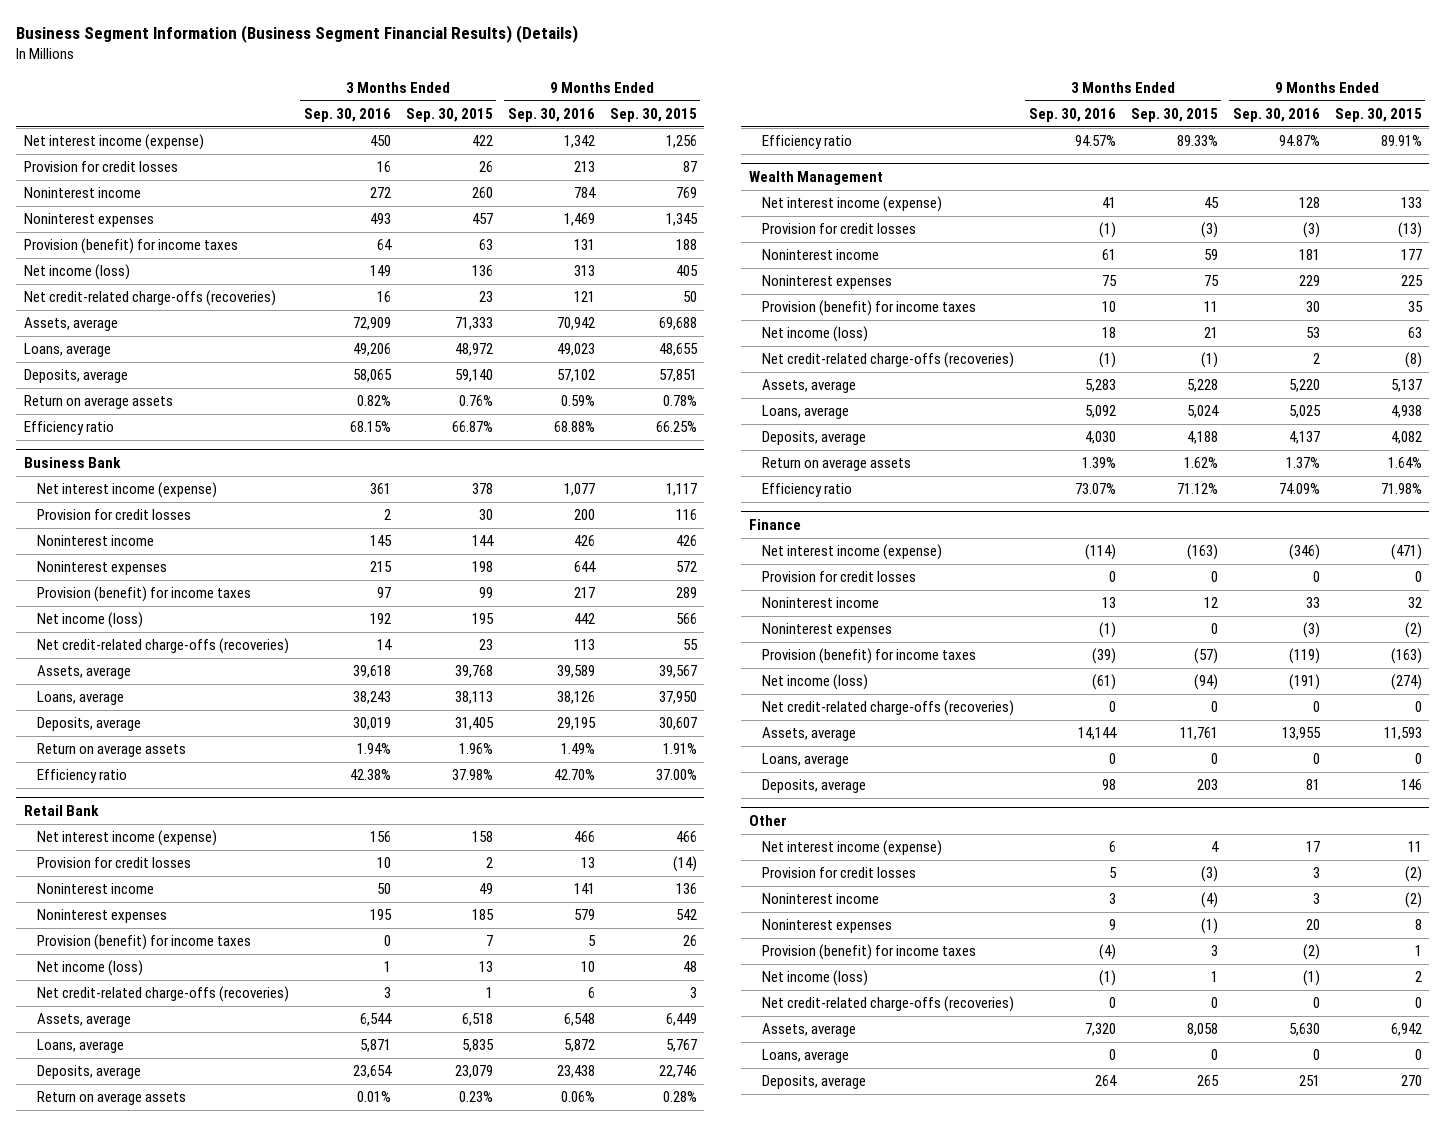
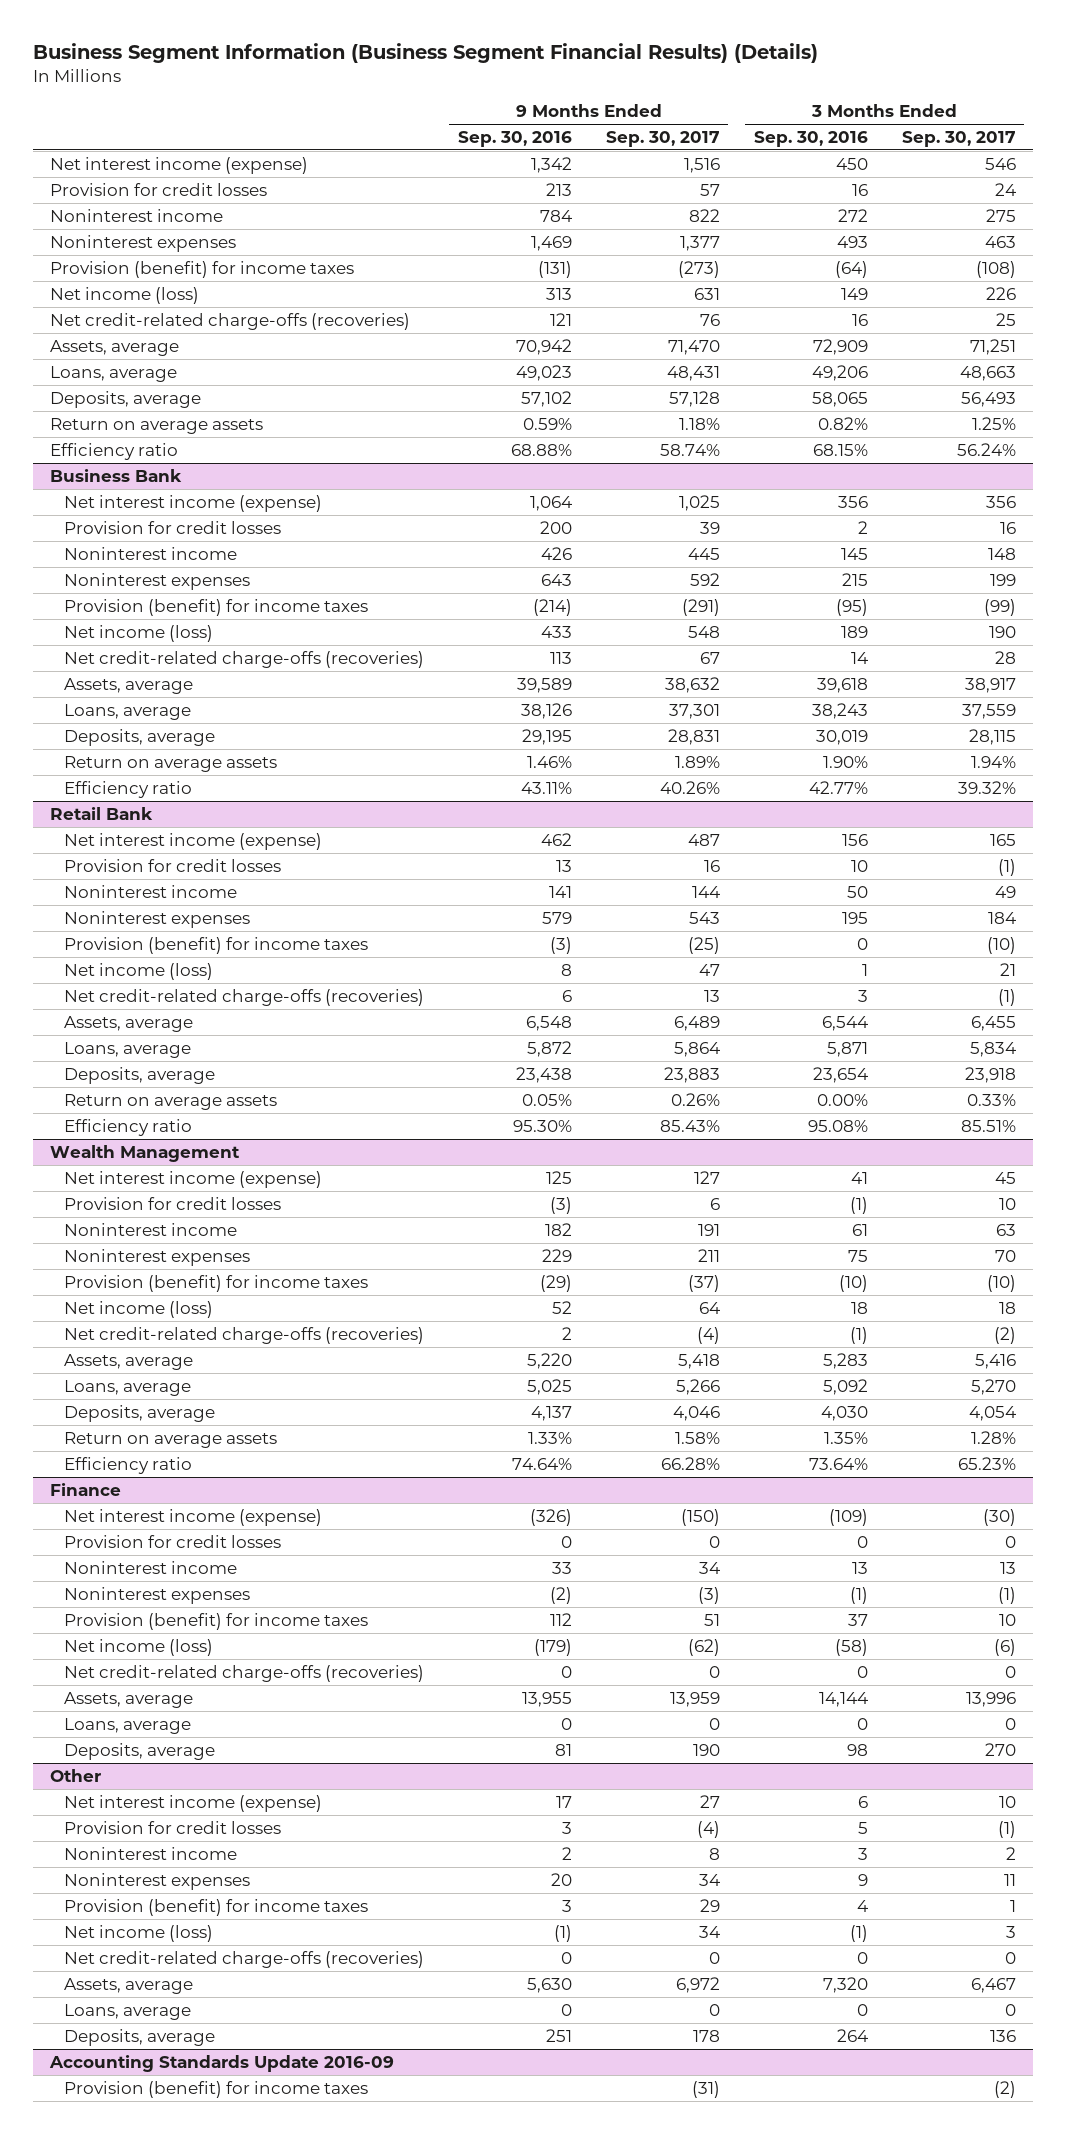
[405,107,493,122] Sep. 30, 2015 -> none
[609,107,697,122] Sep. 30, 2015 -> none
none -> [605,130,720,147] Sep. 30, 2017
none -> [901,130,1016,147] Sep. 30, 2017
[376,239,392,251] 64 -> [834,260,868,278] (64)
[573,239,595,251] 131 -> [537,260,572,278] (131)
[369,483,391,495] 361 -> [837,495,868,508] 356
[563,483,595,497] 1,077 -> [529,495,572,511] 1,064
[573,561,596,573] 644 -> [540,573,572,586] 643
[376,587,391,599] 97 -> [835,598,868,616] (95)
[573,587,595,599] 217 -> [532,598,572,616] (214)
[369,613,391,625] 192 -> [840,625,868,638] 189
[573,613,595,625] 442 -> [540,625,572,638] 433
[356,743,391,755] 1.94% -> [822,755,868,768] 1.90%
[560,743,595,755] 1.49% -> [526,755,572,768] 1.46%
[349,769,391,781] 42.38% -> [808,780,868,794] 42.77%
[553,769,595,781] 42.70% -> [520,781,572,794] 43.11%
[573,831,595,843] 466 -> [540,832,572,846] 462
[587,935,596,947] 5 -> [549,936,572,954] (3)
[580,961,595,973] 10 -> [560,963,572,976] 8
[356,1091,391,1103] 0.01% -> [816,1093,868,1106] 0.00%
[560,1091,595,1103] 0.06% -> [521,1093,572,1106] 0.05%
[1074,135,1116,147] 94.57% -> [807,1119,868,1132] 95.08%
[1278,135,1320,147] 94.87% -> [512,1119,572,1132] 95.30%
[1298,197,1320,209] 128 -> [545,1170,572,1184] 125
[1298,249,1320,261] 181 -> [544,1222,572,1236] 182
[1101,301,1116,313] 10 -> [838,1274,868,1292] (10)
[1305,301,1320,313] 30 -> [539,1274,572,1292] (29)
[1305,327,1320,339] 53 -> [551,1300,572,1314] 52
[1081,457,1116,469] 1.39% -> [823,1431,868,1444] 1.35%
[1285,457,1320,469] 1.37% -> [527,1431,572,1444] 1.33%
[1074,483,1116,495] 73.07% -> [808,1457,868,1470] 73.64%
[1278,483,1320,495] 74.09% -> [511,1457,572,1470] 74.64%
[1084,544,1116,561] (114) -> [828,1508,868,1526] (109)
[1288,544,1320,561] (346) -> [529,1508,572,1526] (326)
[1302,622,1320,639] (3) -> [549,1586,572,1604] (2)
[1091,648,1116,665] (39) -> [847,1613,868,1626] 37
[1288,648,1320,665] (119) -> [549,1612,572,1626] 112
[1091,674,1116,691] (61) -> [834,1638,868,1656] (58)
[1288,674,1320,691] (191) -> [533,1638,572,1656] (179)
[1312,893,1320,905] 3 -> [561,1846,572,1860] 2
[1098,944,1116,961] (4) -> [856,1899,868,1912] 4
[1302,944,1320,961] (2) -> [561,1899,572,1912] 3
none -> [48,2054,394,2072] Accounting Standards Update 2016-09
none -> [63,2080,368,2098] Provision (benefit) for income taxes

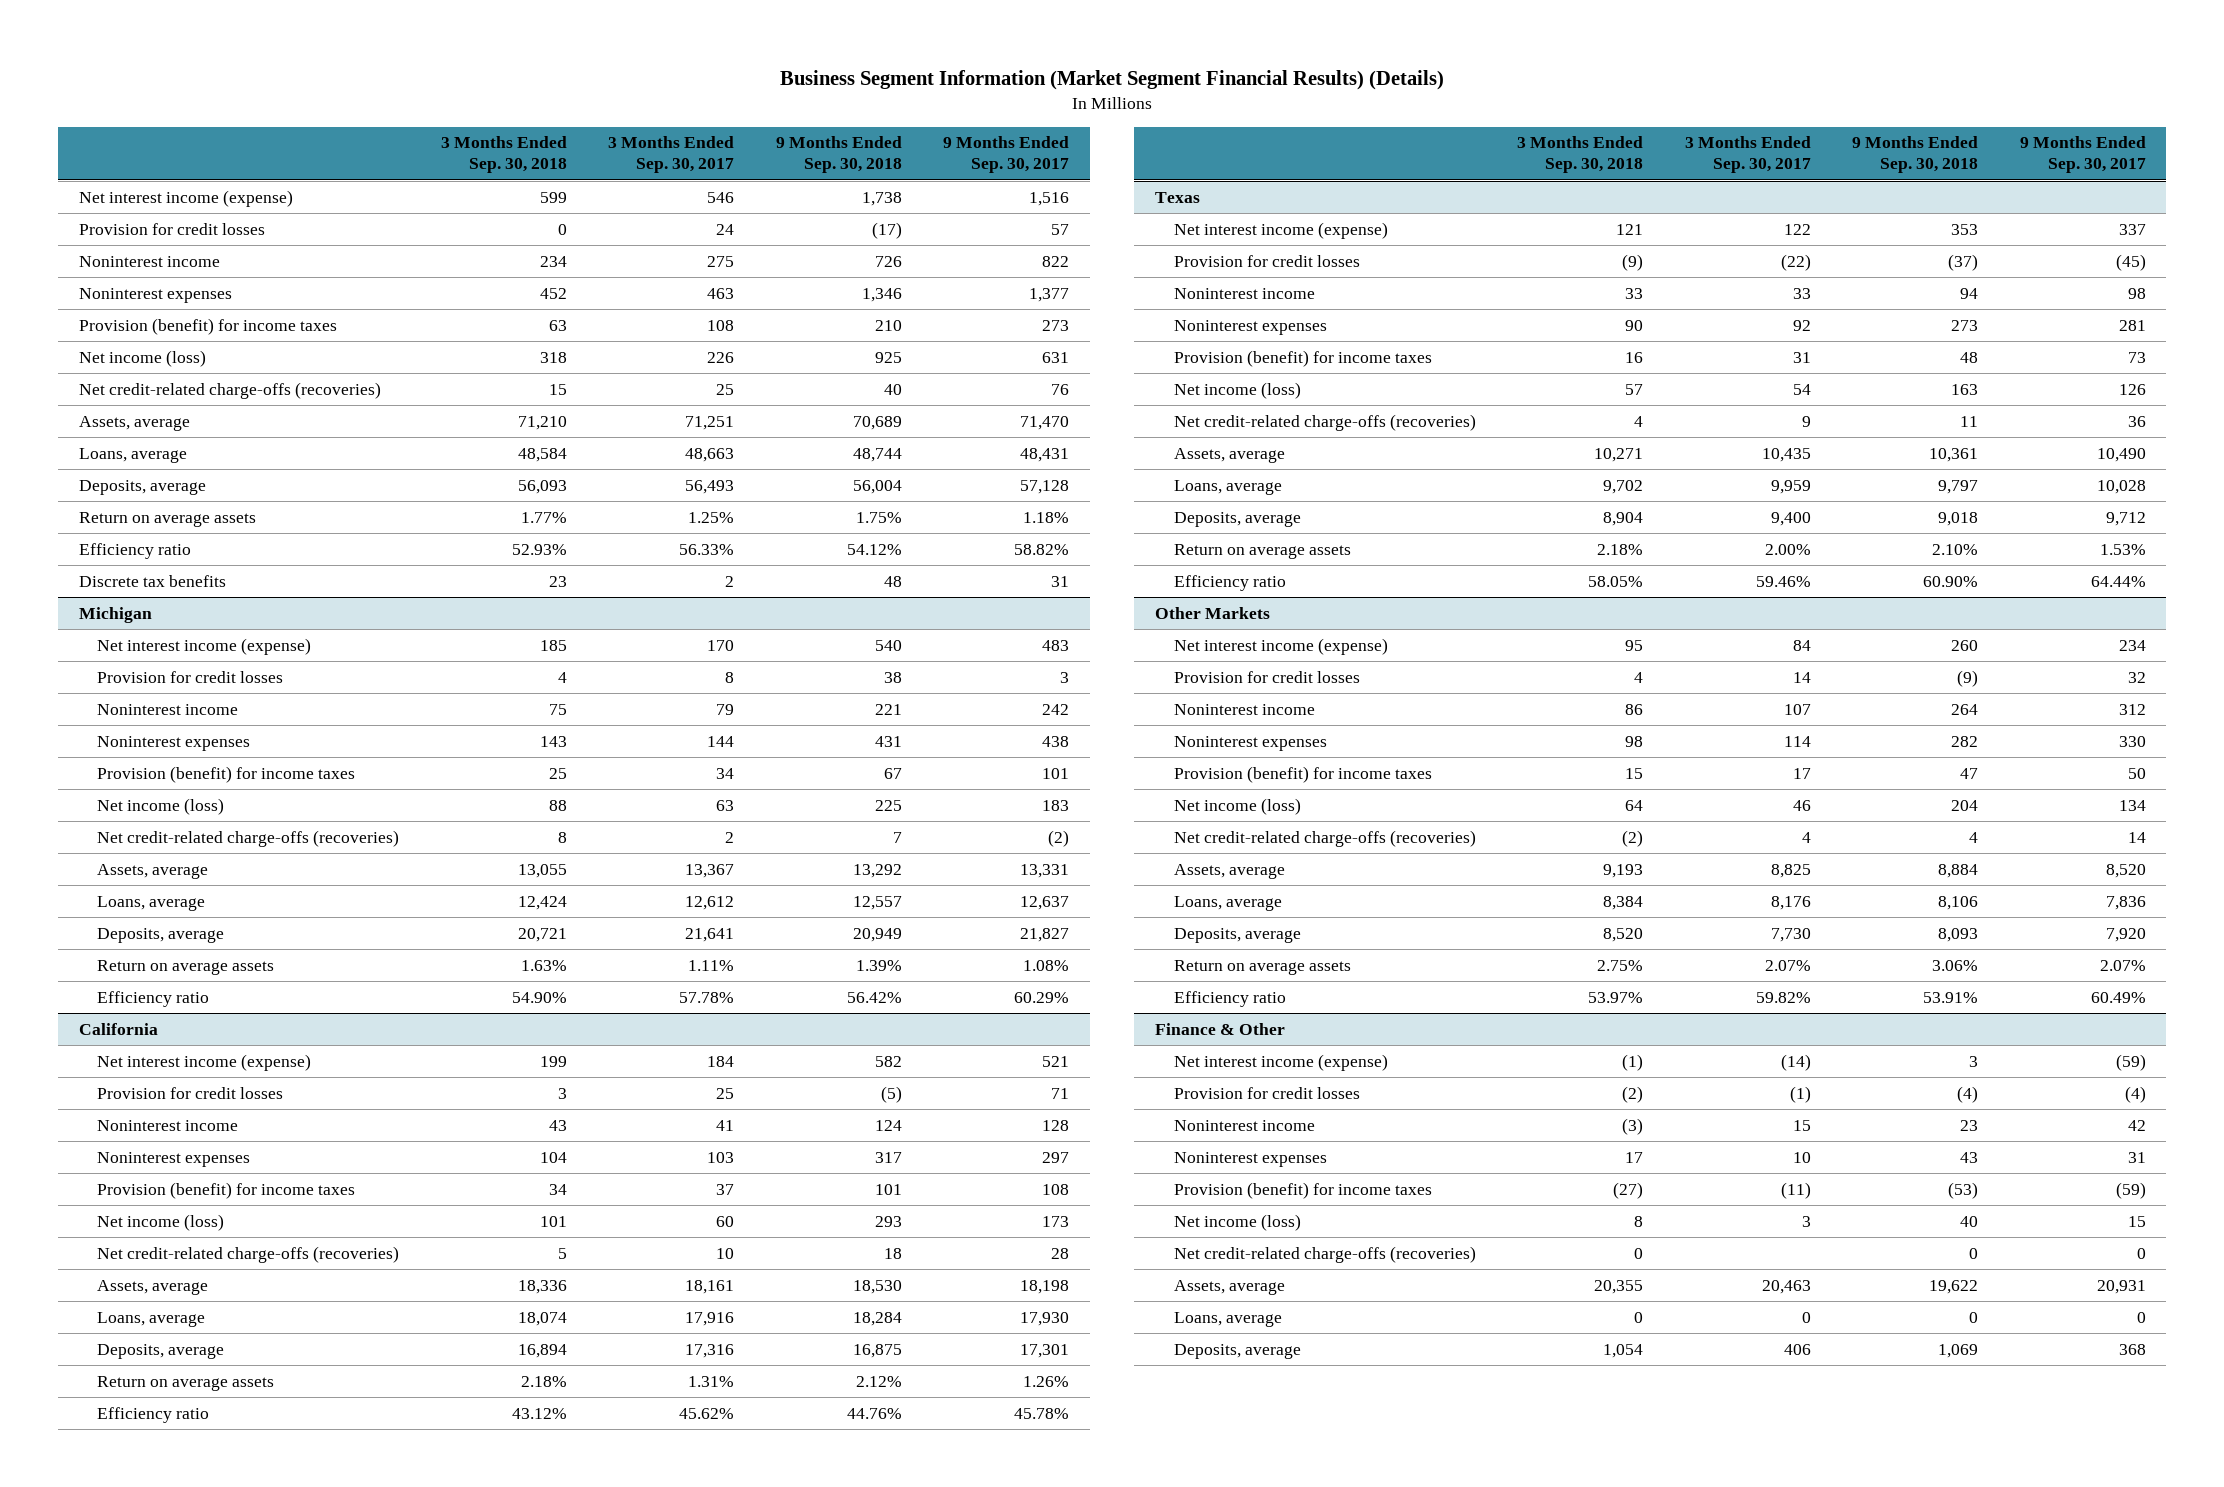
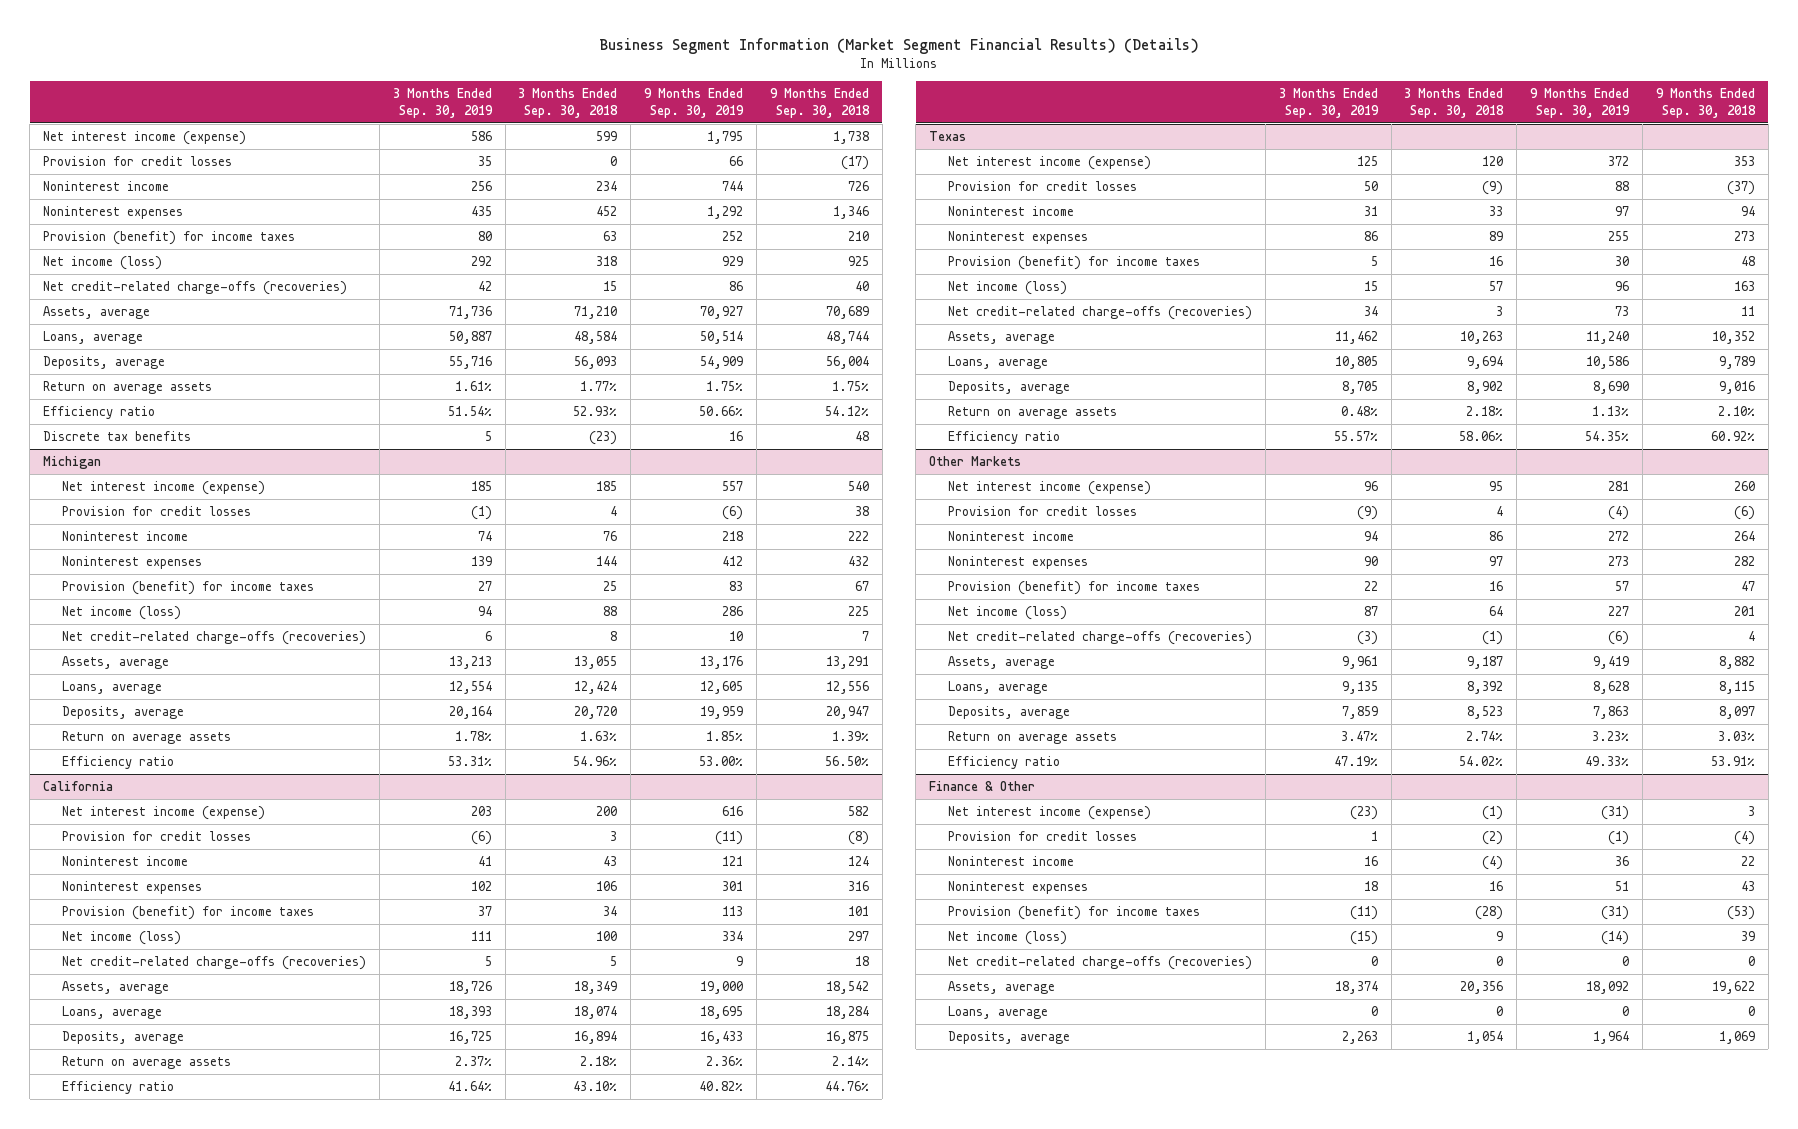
[608,136,735,174] 3 Months Ended Sep. 30, 2017 -> none
[943,136,1070,174] 9 Months Ended Sep. 30, 2017 -> none
none -> [392,88,493,119] 3 Months Ended Sep. 30, 2019
none -> [644,88,745,119] 9 Months Ended Sep. 30, 2019
[548,575,567,587] 23 -> [589,430,618,445] (23)
[548,703,567,715] 75 -> [603,530,618,541] 76
[874,703,902,715] 221 -> [848,530,870,541] 222
[539,735,567,747] 143 -> [596,555,618,566] 144
[874,735,902,747] 431 -> [848,555,870,566] 432
[852,863,902,878] 13,292 -> [826,655,870,669] 13,291
[852,895,902,910] 12,557 -> [826,680,870,694] 12,556
[517,927,567,942] 20,721 -> [574,705,618,719] 20,720
[852,927,902,942] 20,949 -> [826,705,870,719] 20,947
[511,991,567,1003] 54.90% -> [573,755,618,766] 54.96%
[846,991,902,1003] 56.42% -> [825,755,870,766] 56.50%
[539,1055,567,1067] 199 -> [596,805,618,816] 200
[880,1085,902,1103] (5) -> [848,830,870,845] (8)
[539,1151,567,1163] 104 -> [596,880,618,891] 106
[874,1151,902,1163] 317 -> [848,880,870,891] 316
[539,1215,567,1227] 101 -> [596,930,618,941] 100
[874,1215,902,1227] 293 -> [848,930,870,941] 297
[517,1279,567,1294] 18,336 -> [574,980,618,994] 18,349
[852,1279,902,1294] 18,530 -> [826,980,870,994] 18,542
[855,1375,902,1387] 2.12% -> [832,1055,870,1066] 2.14%
[511,1407,567,1419] 43.12% -> [573,1080,618,1091] 43.10%
[1616,223,1644,235] 121 -> [1482,155,1504,166] 120
[1625,319,1644,331] 90 -> [1489,230,1504,241] 89
[1634,415,1644,427] 4 -> [1496,305,1504,316] 3
[1594,447,1644,462] 10,271 -> [1460,330,1504,344] 10,263
[1929,447,1979,462] 10,361 -> [1712,330,1756,344] 10,352
[1603,479,1644,494] 9,702 -> [1467,355,1504,369] 9,694
[1938,479,1979,494] 9,797 -> [1719,355,1756,369] 9,789
[1603,511,1644,526] 8,904 -> [1467,380,1504,394] 8,902
[1938,511,1979,526] 9,018 -> [1719,380,1756,394] 9,016
[1588,575,1644,587] 58.05% -> [1459,430,1504,441] 58.06%
[1923,575,1979,587] 60.90% -> [1711,430,1756,441] 60.92%
[1957,669,1979,687] (9) -> [1734,505,1756,520] (6)
[1625,735,1644,747] 98 -> [1489,555,1504,566] 97
[1625,767,1644,779] 15 -> [1489,580,1504,591] 16
[1951,799,1979,811] 204 -> [1734,605,1756,616] 201
[1622,829,1644,847] (2) -> [1482,630,1504,645] (1)
[1603,863,1644,878] 9,193 -> [1467,655,1504,669] 9,187
[1938,863,1979,878] 8,884 -> [1719,655,1756,669] 8,882
[1603,895,1644,910] 8,384 -> [1467,680,1504,694] 8,392
[1938,895,1979,910] 8,106 -> [1719,680,1756,694] 8,115
[1603,927,1644,942] 8,520 -> [1467,705,1504,719] 8,523
[1938,927,1979,942] 8,093 -> [1719,705,1756,719] 8,097
[1597,959,1644,971] 2.75% -> [1466,730,1504,741] 2.74%
[1932,959,1979,971] 3.06% -> [1718,730,1756,741] 3.03%
[1588,991,1644,1003] 53.97% -> [1459,755,1504,766] 54.02%
[1622,1117,1644,1135] (3) -> [1482,855,1504,870] (4)
[1960,1119,1979,1131] 23 -> [1741,855,1756,866] 22
[1625,1151,1644,1163] 17 -> [1489,880,1504,891] 16
[1613,1181,1644,1199] (27) -> [1475,905,1504,920] (28)
[1634,1215,1644,1227] 8 -> [1496,930,1504,941] 9
[1960,1215,1979,1227] 40 -> [1741,930,1756,941] 39
[1594,1279,1644,1294] 20,355 -> [1460,980,1504,994] 20,356

